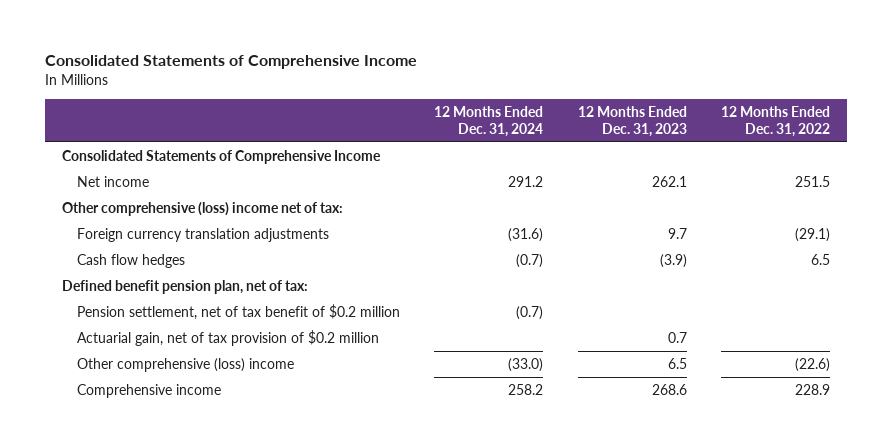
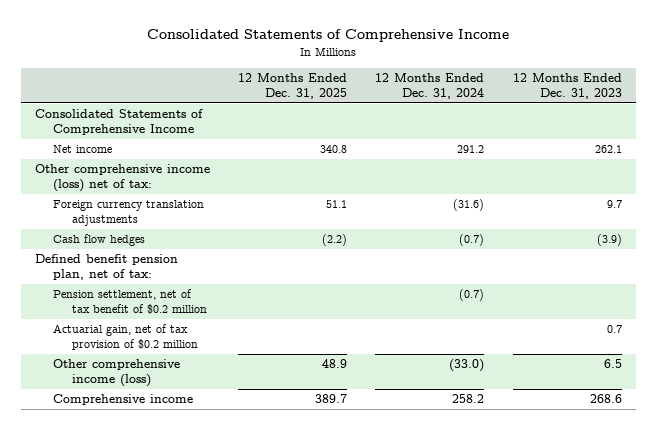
[721,106,831,137] 12 Months Ended Dec. 31, 2022 -> none
none -> [238,73,348,99] 12 Months Ended Dec. 31, 2025
[61,202,343,217] Other comprehensive (loss) income net of tax: -> [34,164,210,193] Other comprehensive income (loss) net of tax:
[76,358,294,373] Other comprehensive (loss) income -> [53,359,181,388] Other comprehensive income (loss)

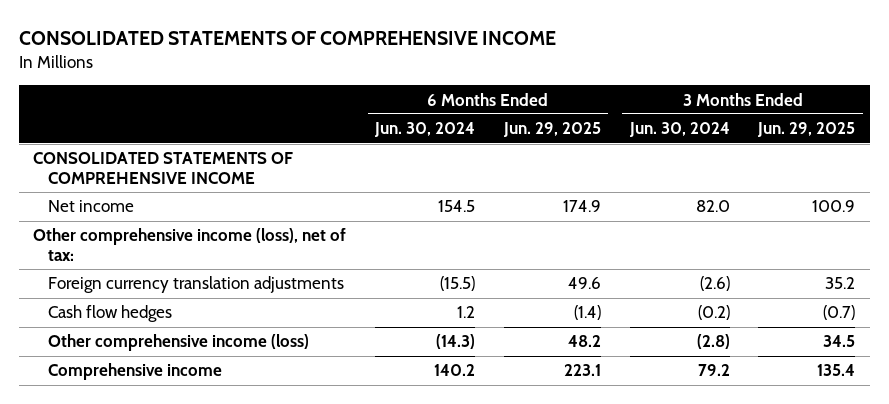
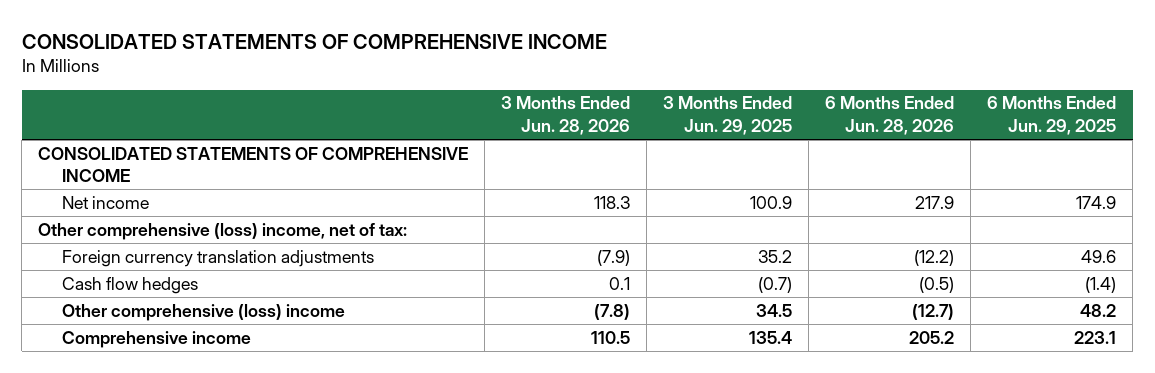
[374,122,476,138] Jun. 30, 2024 -> none
[628,122,730,138] Jun. 30, 2024 -> none
none -> [501,96,631,135] 3 Months Ended Jun. 28, 2026
none -> [825,96,955,135] 6 Months Ended Jun. 28, 2026
[33,228,347,262] Other comprehensive income (loss), net of tax: -> [38,222,408,240] Other comprehensive (loss) income, net of tax:
[47,334,309,352] Other comprehensive income (loss) -> [61,303,345,321] Other comprehensive (loss) income

